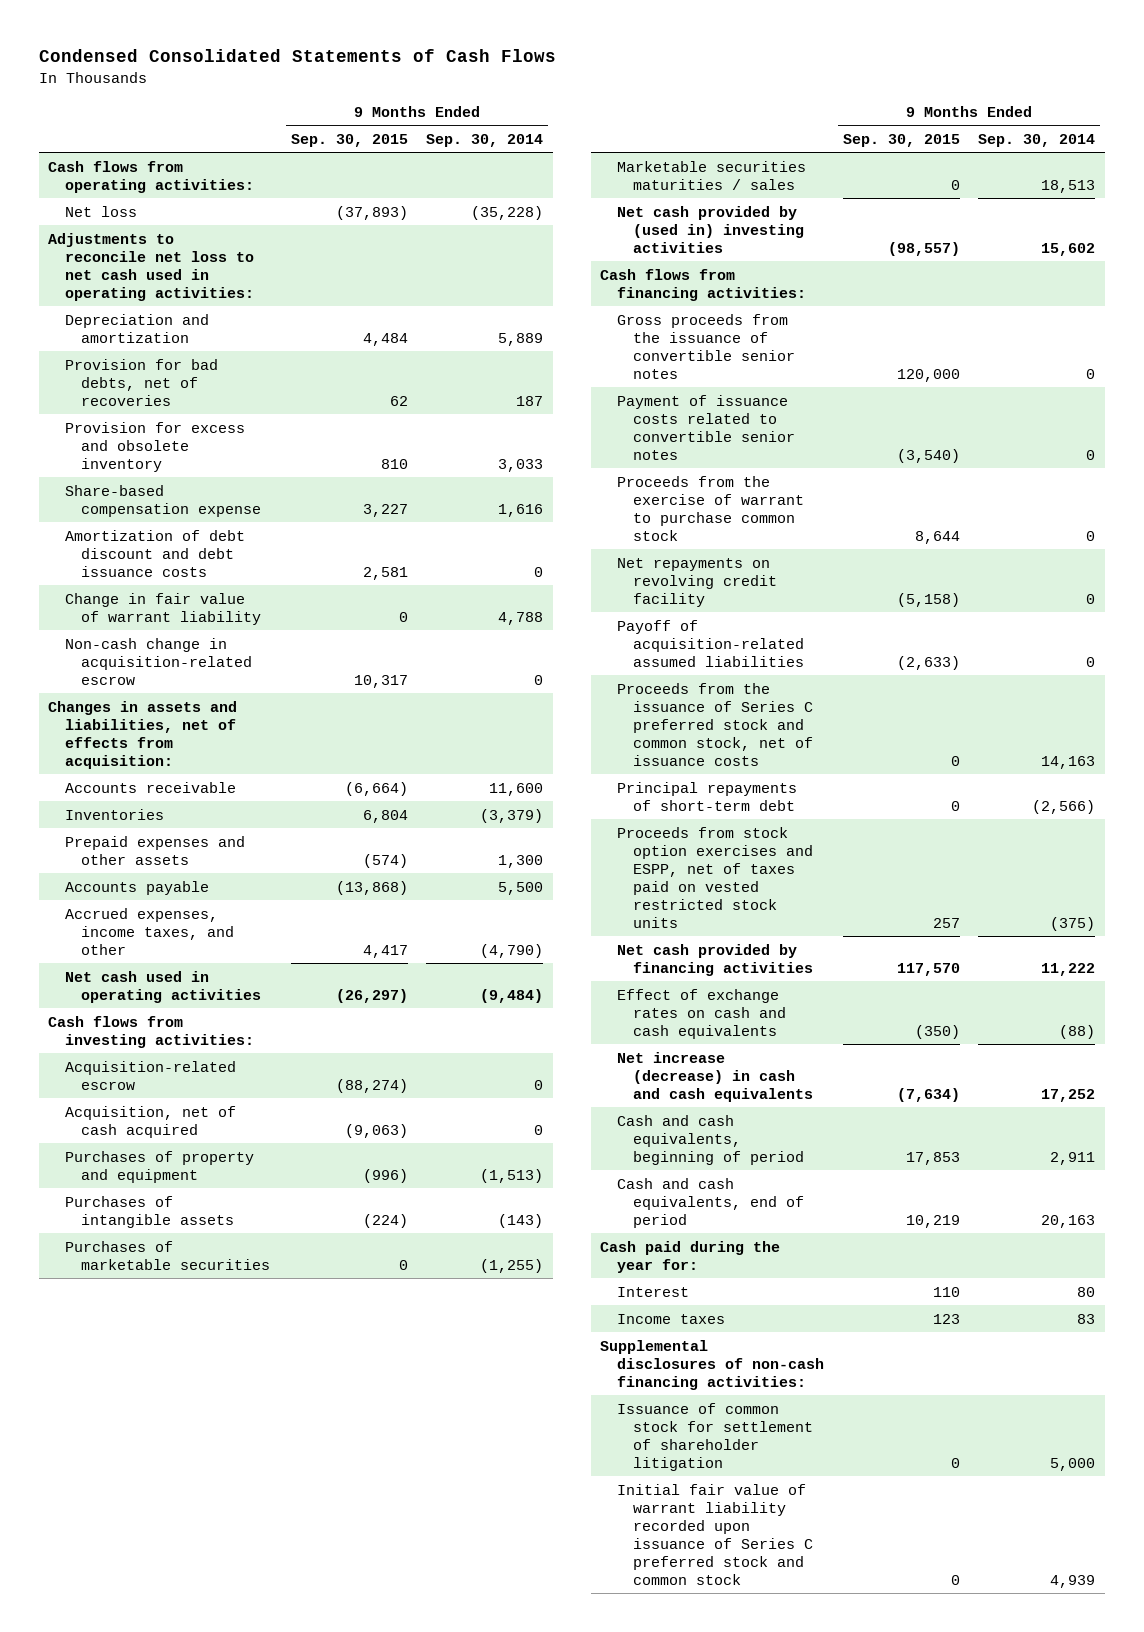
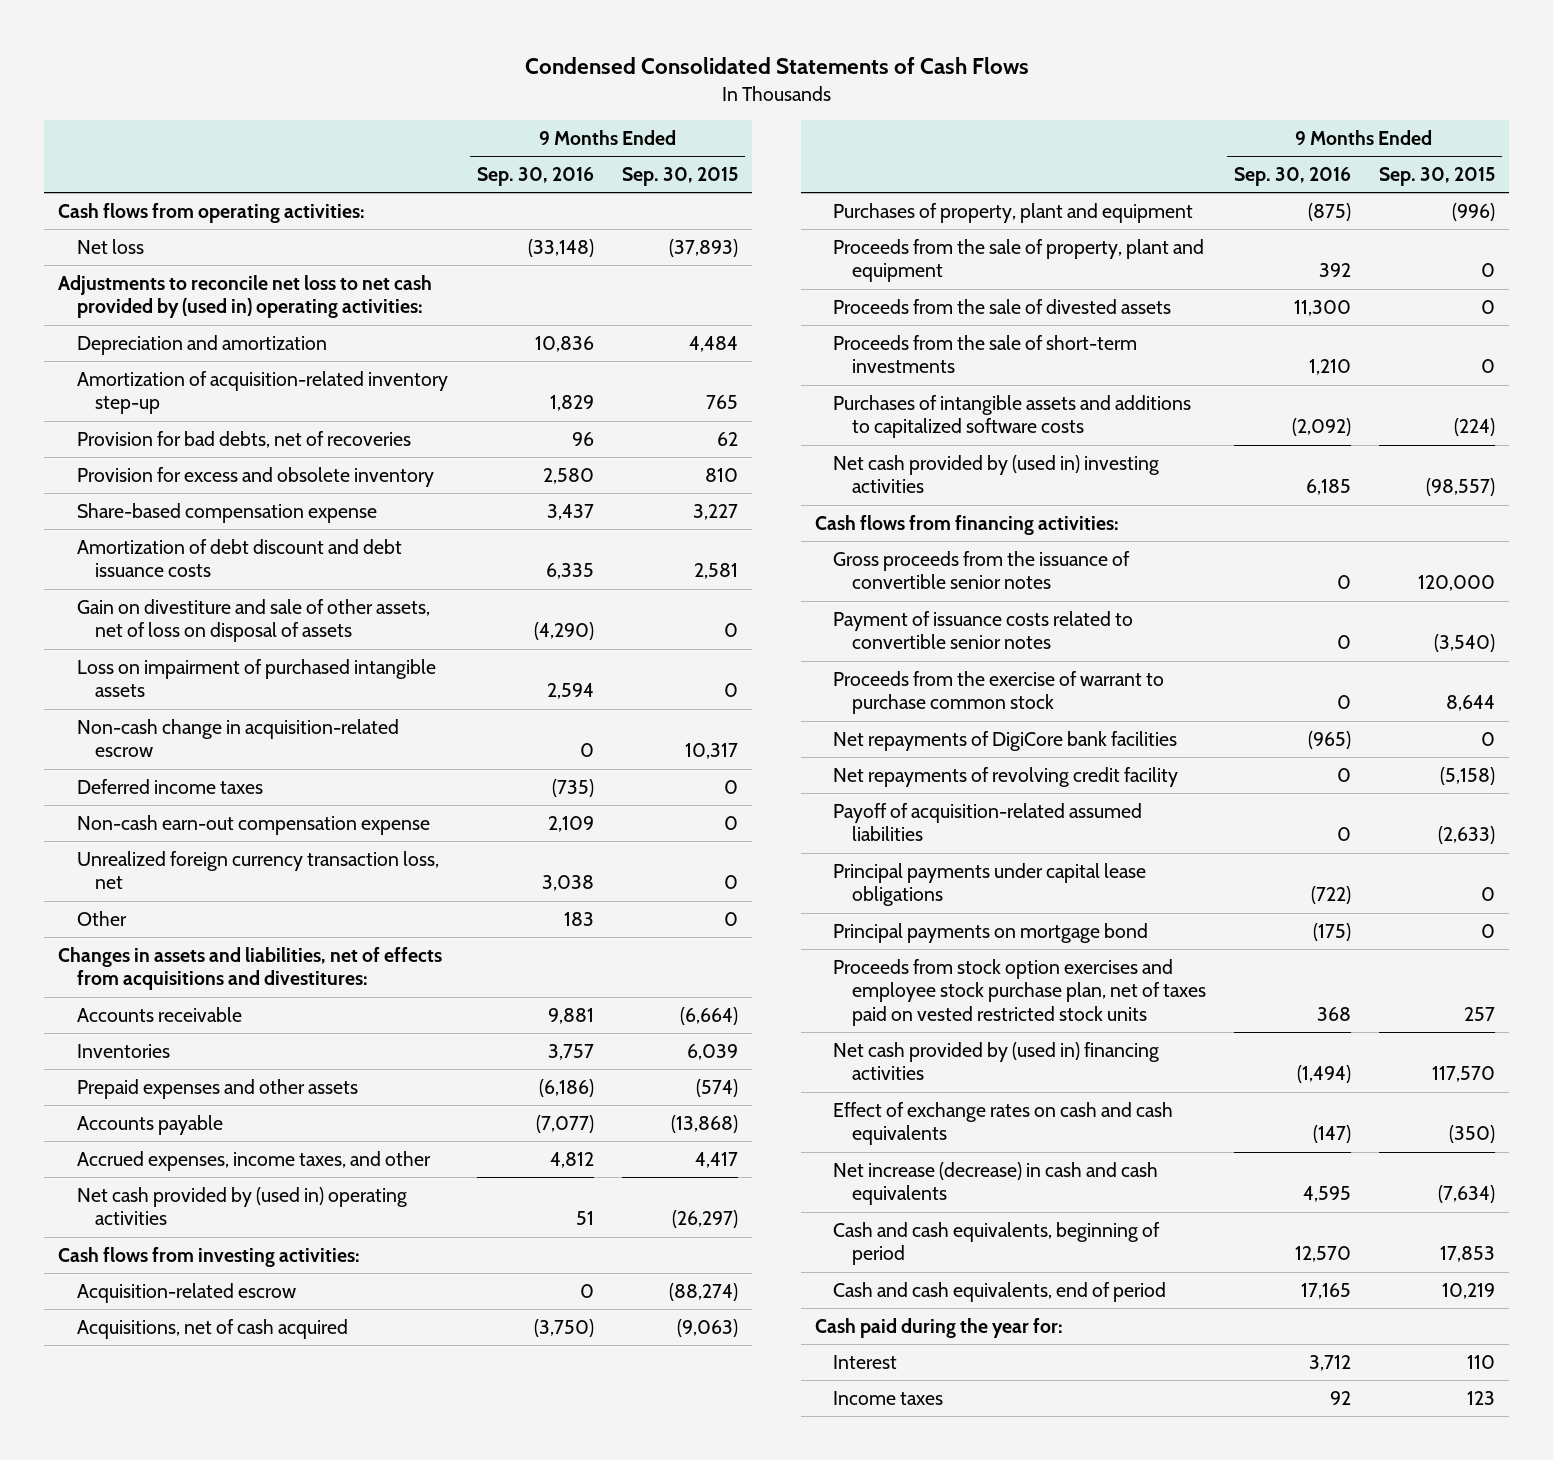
[426,133,544,147] Sep. 30, 2014 -> none
none -> [477,167,595,187] Sep. 30, 2016
[48,232,254,301] Adjustments to reconcile net loss to net cash used in operating activities: -> [58,274,433,319] Adjustments to reconcile net loss to net cash provided by (used in) operating activities:
none -> [76,370,448,415] Amortization of acquisition-related inventory step-up
[64,592,262,625] Change in fair value of warrant liability -> none
none -> [76,598,430,643] Gain on divestiture and sale of other assets, net of loss on disposal of assets
none -> [76,658,436,698] Loss on impairment of purchased intangible assets
none -> [76,778,263,794] Deferred income taxes
none -> [76,814,430,835] Non-cash earn-out compensation expense
none -> [76,850,439,890] Unrealized foreign currency transaction loss, net
none -> [76,910,127,926] Other
[48,700,238,769] Changes in assets and liabilities, net of effects from acquisition: -> [58,946,443,991] Changes in assets and liabilities, net of effects from acquisitions and divestitures:
[362,809,408,823] 6,804 -> [687,1043,739,1060] 6,039
[64,970,262,1003] Net cash used in operating activities -> [76,1186,407,1226] Net cash provided by (used in) operating activities
[64,1240,271,1270] Purchases of marketable securities -> none
[616,160,806,190] Marketable securities maturities / sales -> none
[64,1105,236,1138] Acquisition, net of cash acquired -> [76,1318,348,1339] Acquisitions, net of cash acquired
[64,1150,254,1183] Purchases of property and equipment -> [833,202,1194,223] Purchases of property, plant and equipment
none -> [833,238,1205,283] Proceeds from the sale of property, plant and equipment
none -> [833,298,1172,314] Proceeds from the sale of divested assets
none -> [833,334,1138,374] Proceeds from the sale of short-term investments
[64,1195,235,1228] Purchases of intangible assets -> [833,394,1192,439] Purchases of intangible assets and additions to capitalized software costs
none -> [833,730,1178,751] Net repayments of DigiCore bank facilities
[616,557,778,607] Net repayments on revolving credit facility -> [833,766,1179,787] Net repayments of revolving credit facility
[616,682,814,766] Proceeds from the issuance of Series C preferred stock and common stock, net of issuance costs -> none
[616,781,797,811] Principal repayments of short-term debt -> none
none -> [833,862,1147,907] Principal payments under capital lease obligations
none -> [833,922,1149,943] Principal payments on mortgage bond
[616,826,814,928] Proceeds from stock option exercises and ESPP, net of taxes paid on vested restricted stock units -> [833,958,1206,1026] Proceeds from stock option exercises and employee stock purchase plan, net of taxes paid on vested restricted stock units
[616,943,814,976] Net cash provided by financing activities -> [833,1041,1160,1081] Net cash provided by (used in) financing activities
[600,1339,824,1390] Supplemental disclosures of non-cash financing activities: -> none
[616,1402,814,1471] Issuance of common stock for settlement of shareholder litigation -> none
[616,1483,814,1585] Initial fair value of warrant liability recorded upon issuance of Series C preferred stock and common stock -> none

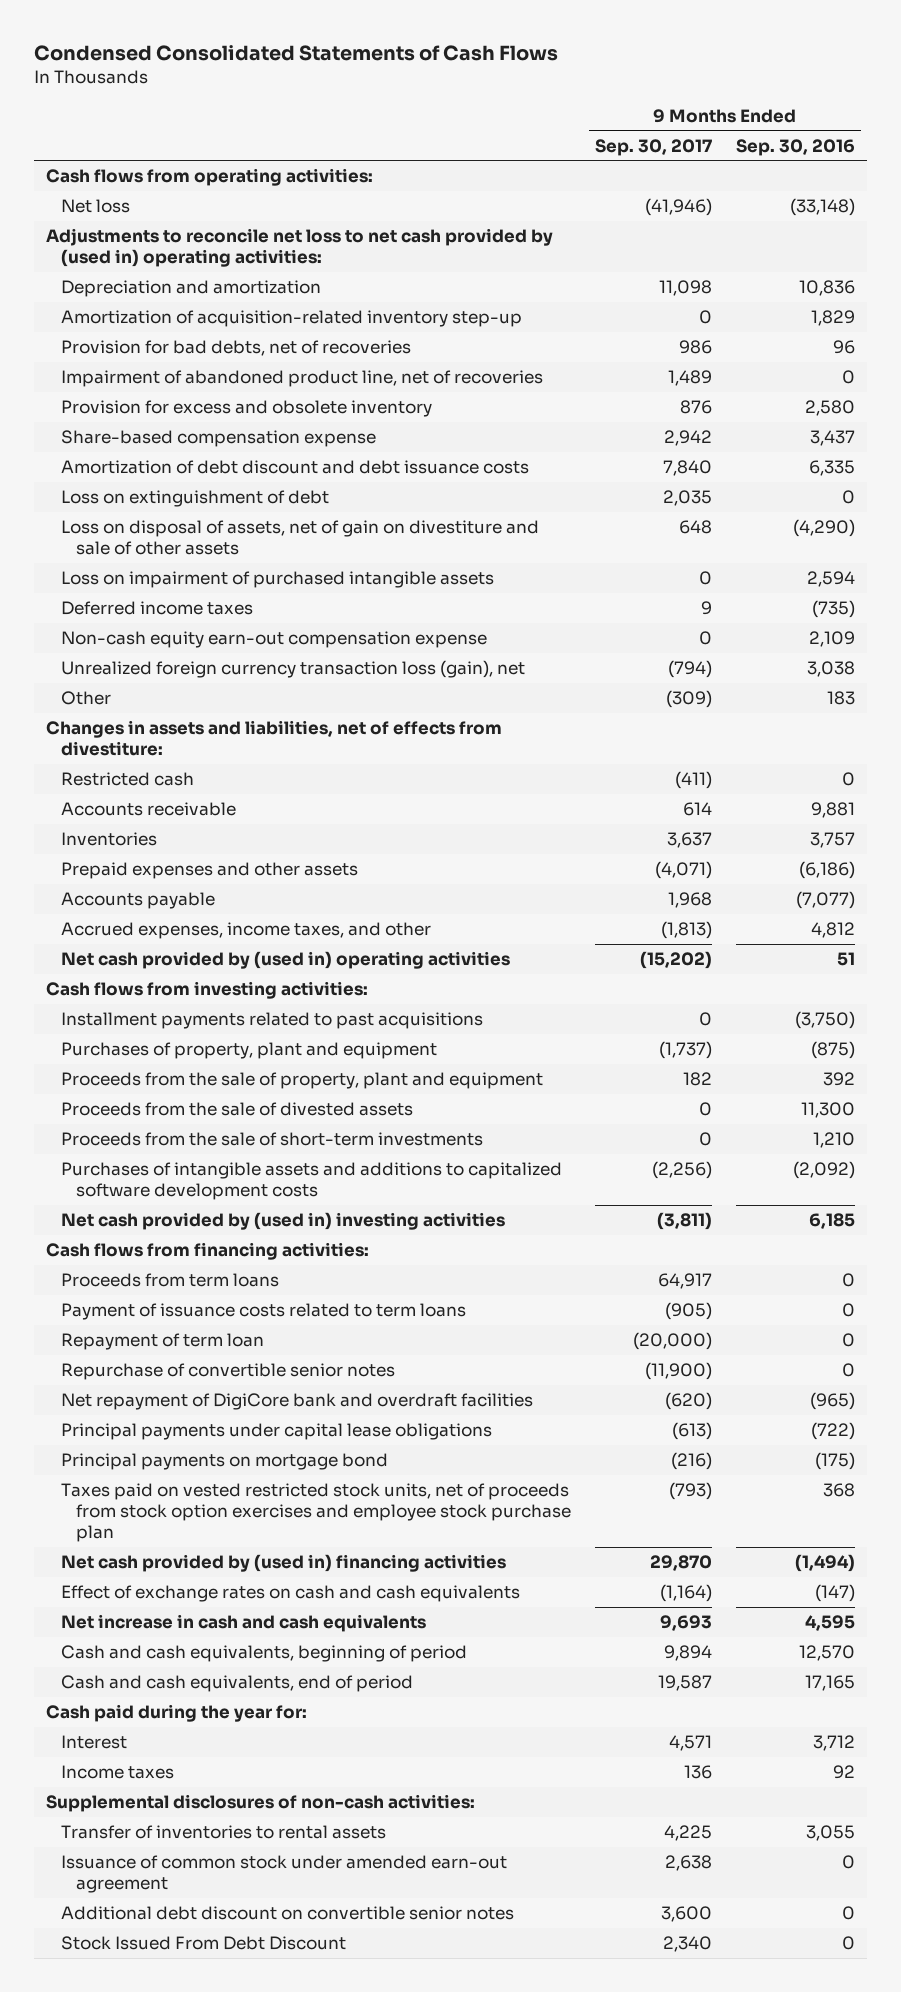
[622,167,739,187] Sep. 30, 2015 -> none
none -> [594,138,712,156] Sep. 30, 2017
none -> [60,370,543,388] Impairment of abandoned product line, net of recoveries
none -> [60,490,329,508] Loss on extinguishment of debt
[76,598,430,643] Gain on divestiture and sale of other assets, net of loss on disposal of assets -> [60,520,539,556] Loss on disposal of assets, net of gain on divestiture and sale of other assets
[76,718,399,758] Non-cash change in acquisition-related escrow -> none
[76,814,430,835] Non-cash earn-out compensation expense -> [60,631,487,649] Non-cash equity earn-out compensation expense
[76,850,439,890] Unrealized foreign currency transaction loss, net -> [60,660,525,679] Unrealized foreign currency transaction loss (gain), net
[58,946,443,991] Changes in assets and liabilities, net of effects from acquisitions and divestitures: -> [45,720,502,757] Changes in assets and liabilities, net of effects from divestiture:
none -> [60,772,194,787] Restricted cash
[76,1282,296,1303] Acquisition-related escrow -> none
[76,1318,348,1339] Acquisitions, net of cash acquired -> [60,1012,483,1030] Installment payments related to past acquisitions
[833,394,1192,439] Purchases of intangible assets and additions to capitalized software costs -> [60,1162,562,1201] Purchases of intangible assets and additions to capitalized software development costs
[833,550,1131,590] Gross proceeds from the issuance of convertible senior notes -> none
[833,670,1165,715] Proceeds from the exercise of warrant to purchase common stock -> none
[833,766,1179,787] Net repayments of revolving credit facility -> none
[833,802,1143,842] Payoff of acquisition-related assumed liabilities -> none
none -> [60,1273,279,1288] Proceeds from term loans
[833,610,1134,650] Payment of issuance costs related to convertible senior notes -> [60,1303,466,1321] Payment of issuance costs related to term loans
none -> [60,1333,264,1351] Repayment of term loan
none -> [60,1363,395,1381] Repurchase of convertible senior notes
[833,730,1178,751] Net repayments of DigiCore bank facilities -> [60,1393,533,1411] Net repayment of DigiCore bank and overdraft facilities
[833,958,1206,1026] Proceeds from stock option exercises and employee stock purchase plan, net of taxes paid on vested restricted stock units -> [60,1483,571,1542] Taxes paid on vested restricted stock units, net of proceeds from stock option exercises and employee stock purchase plan
[833,1161,1159,1206] Net increase (decrease) in cash and cash equivalents -> [60,1614,426,1633] Net increase in cash and cash equivalents
none -> [45,1794,475,1813] Supplemental disclosures of non-cash activities:
none -> [60,1825,386,1840] Transfer of inventories to rental assets
none -> [60,1855,507,1894] Issuance of common stock under amended earn-out agreement
none -> [60,1906,514,1921] Additional debt discount on convertible senior notes
none -> [60,1936,346,1951] Stock Issued From Debt Discount

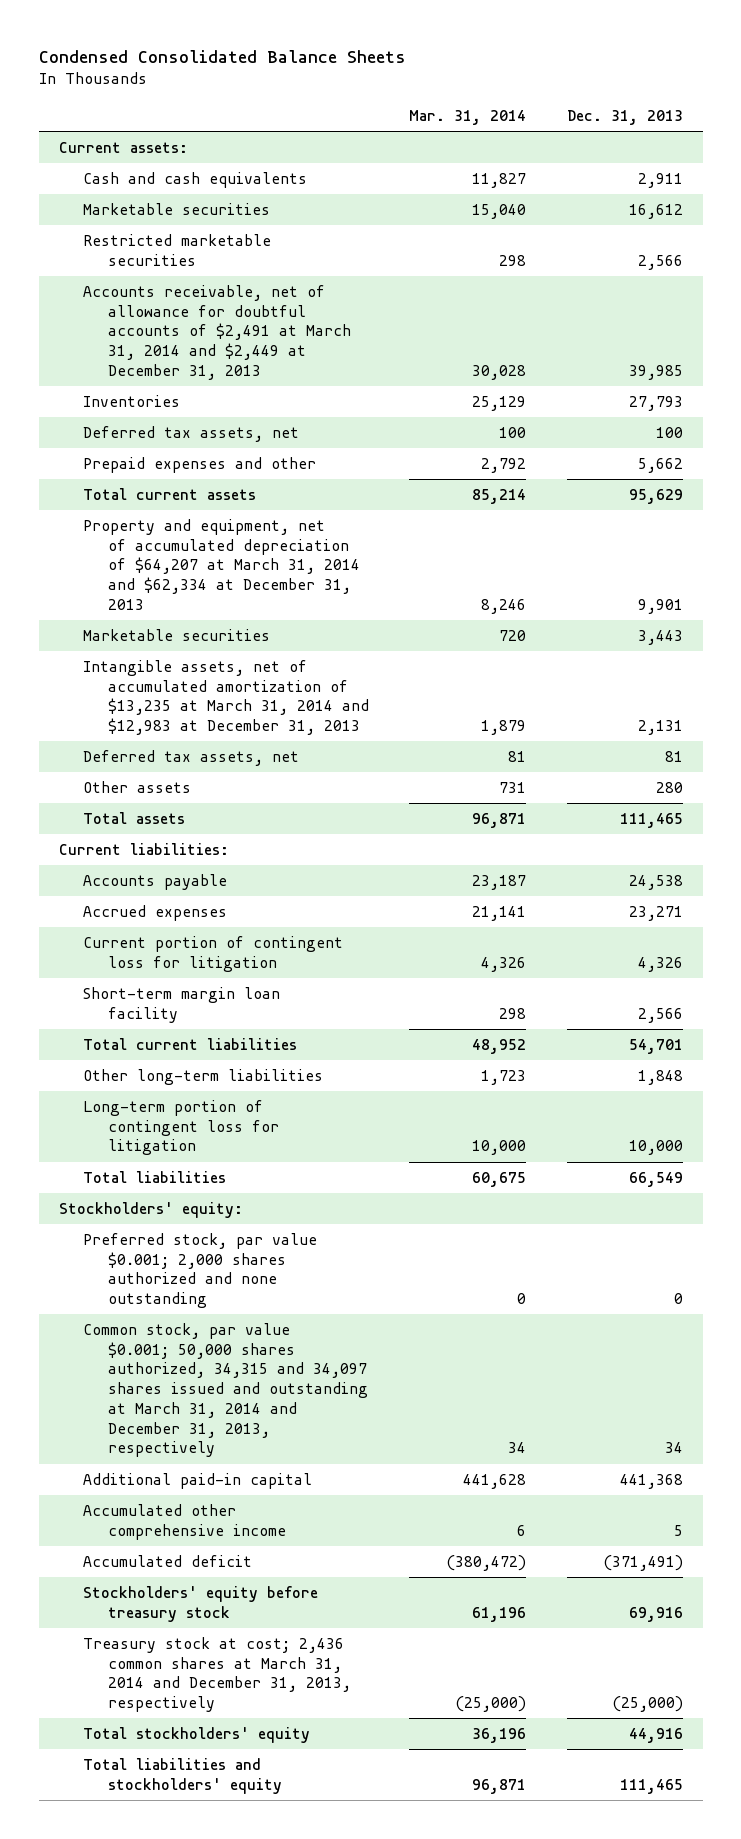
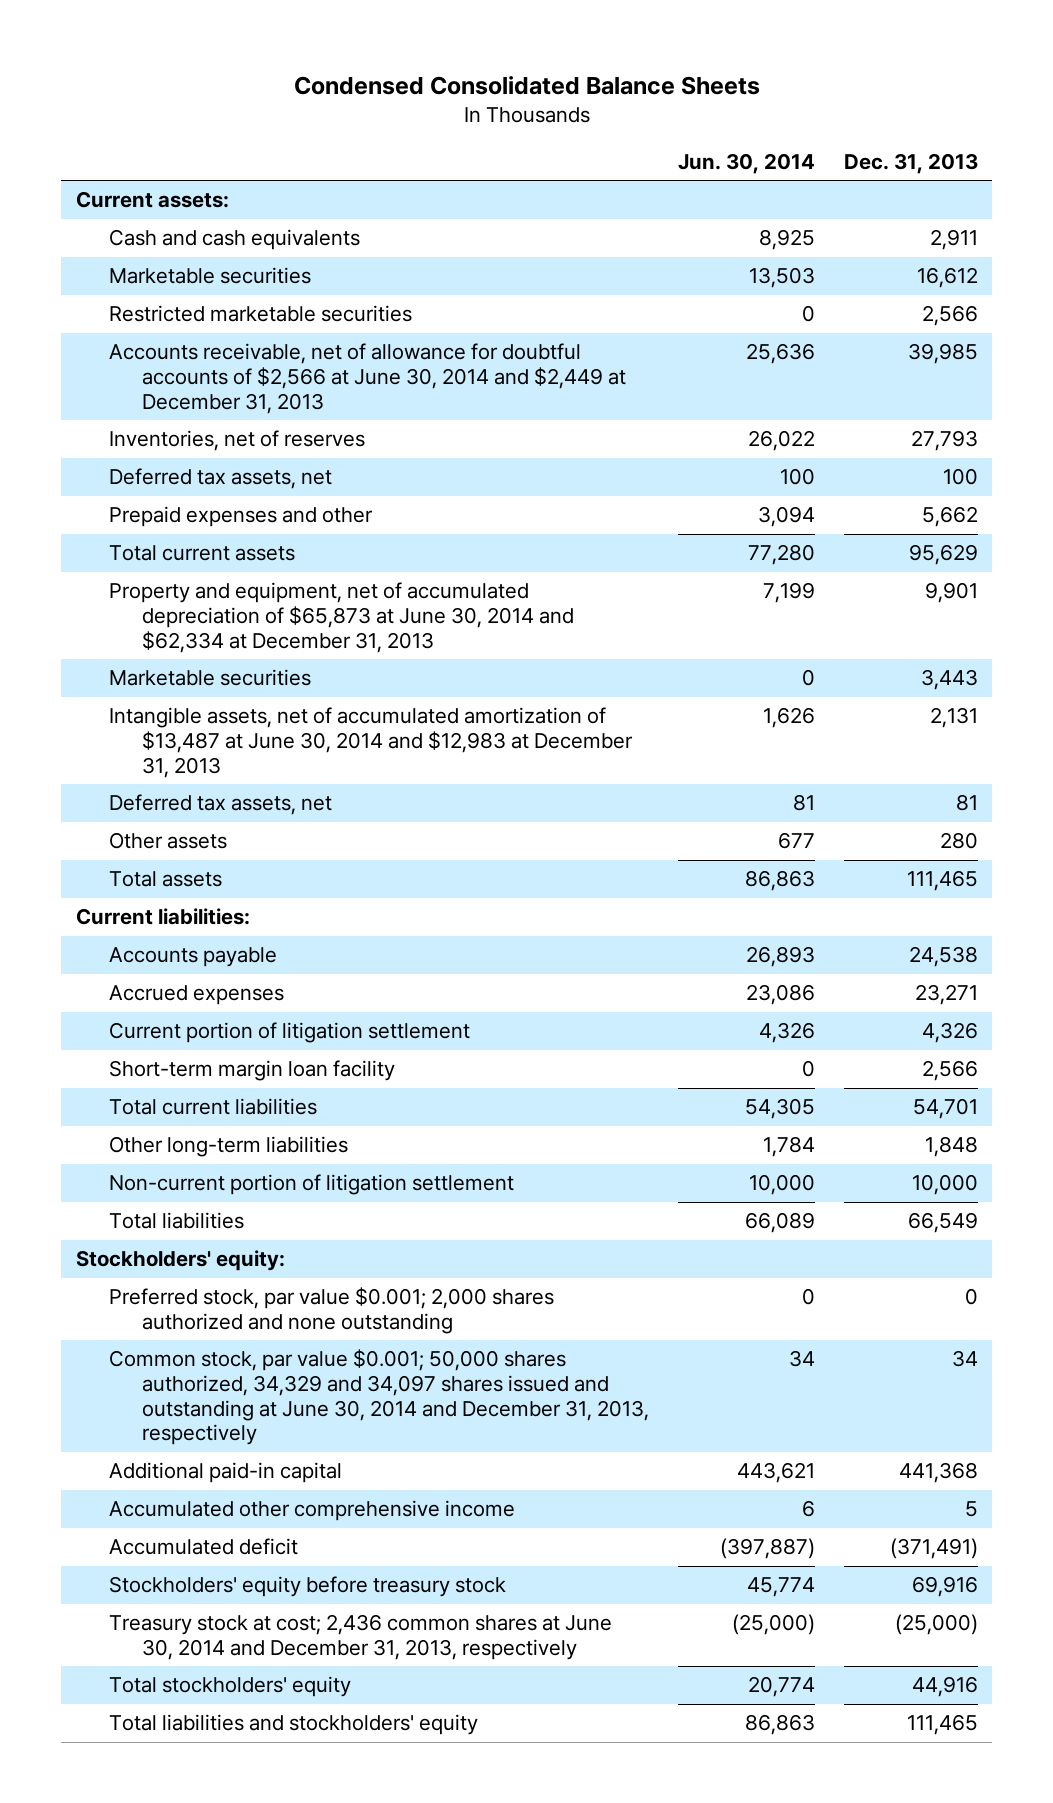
[409,110,527,126] Mar. 31, 2014 -> none
none -> [677,152,815,174] Jun. 30, 2014
[83,285,352,380] Accounts receivable, net of allowance for doubtful accounts of $2,491 at March 31, 2014 and $2,449 at December 31, 2013 -> [108,343,626,414] Accounts receivable, net of allowance for doubtful accounts of $2,566 at June 30, 2014 and $2,449 at December 31, 2013
[83,395,181,408] Inventories -> [108,430,365,452] Inventories, net of reserves
[83,519,361,610] Property and equipment, net of accumulated depreciation of $64,207 at March 31, 2014 and $62,334 at December 31, 2013 -> [108,582,574,653] Property and equipment, net of accumulated depreciation of $65,873 at June 30, 2014 and $62,334 at December 31, 2013
[83,660,370,736] Intangible assets, net of accumulated amortization of $13,235 at March 31, 2014 and $12,983 at December 31, 2013 -> [108,707,633,778] Intangible assets, net of accumulated amortization of $13,487 at June 30, 2014 and $12,983 at December 31, 2013
[83,936,344,972] Current portion of contingent loss for litigation -> [108,1022,470,1044] Current portion of litigation settlement
[83,1100,280,1156] Long-term portion of contingent loss for litigation -> [108,1174,514,1196] Non-current portion of litigation settlement
[83,1323,369,1458] Common stock, par value $0.001; 50,000 shares authorized, 34,315 and 34,097 shares issued and outstanding at March 31, 2014 and December 31, 2013, respectively -> [108,1349,649,1446] Common stock, par value $0.001; 50,000 shares authorized, 34,329 and 34,097 shares issued and outstanding at June 30, 2014 and December 31, 2013, respectively
[83,1637,352,1713] Treasury stock at cost; 2,436 common shares at March 31, 2014 and December 31, 2013, respectively -> [108,1614,612,1660] Treasury stock at cost; 2,436 common shares at June 30, 2014 and December 31, 2013, respectively

